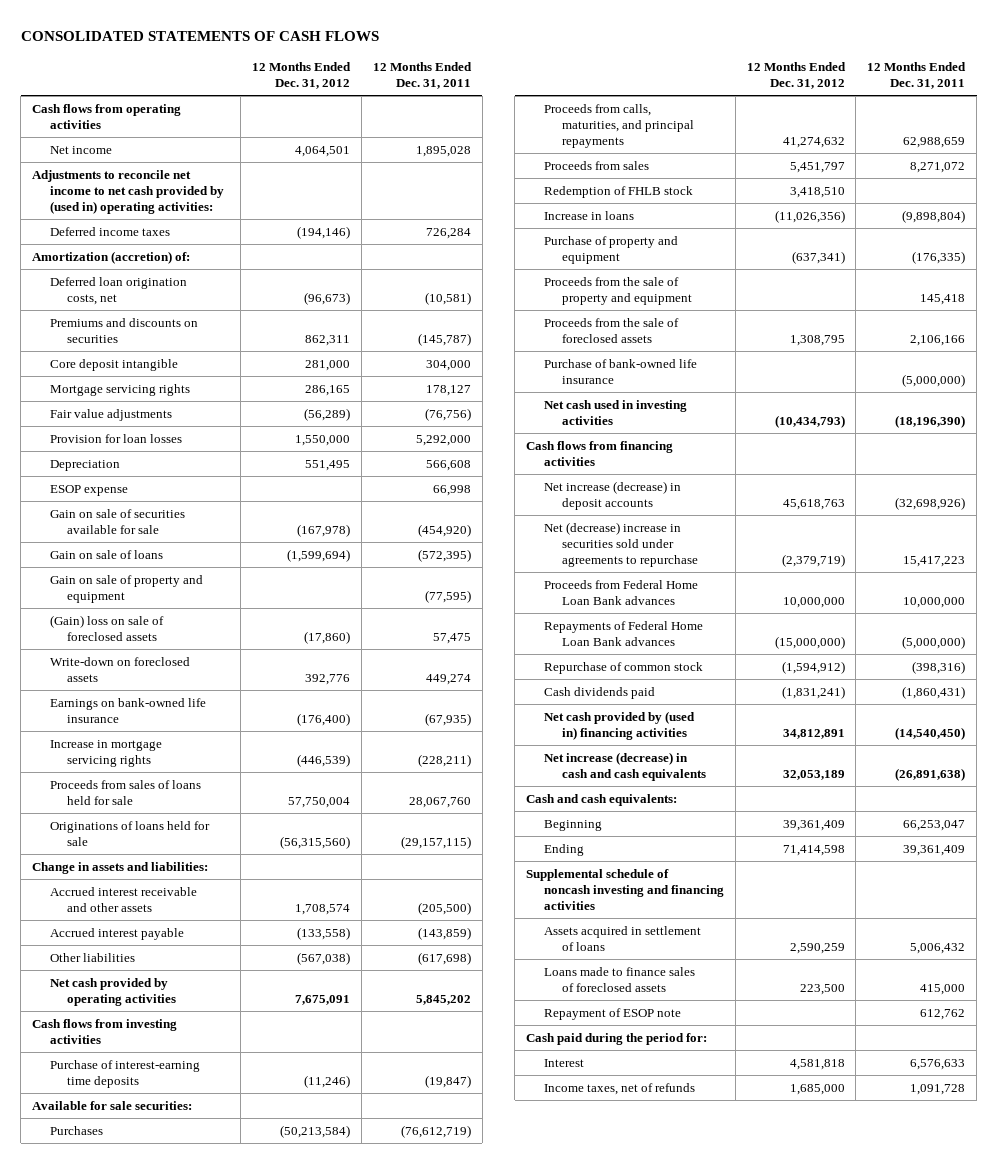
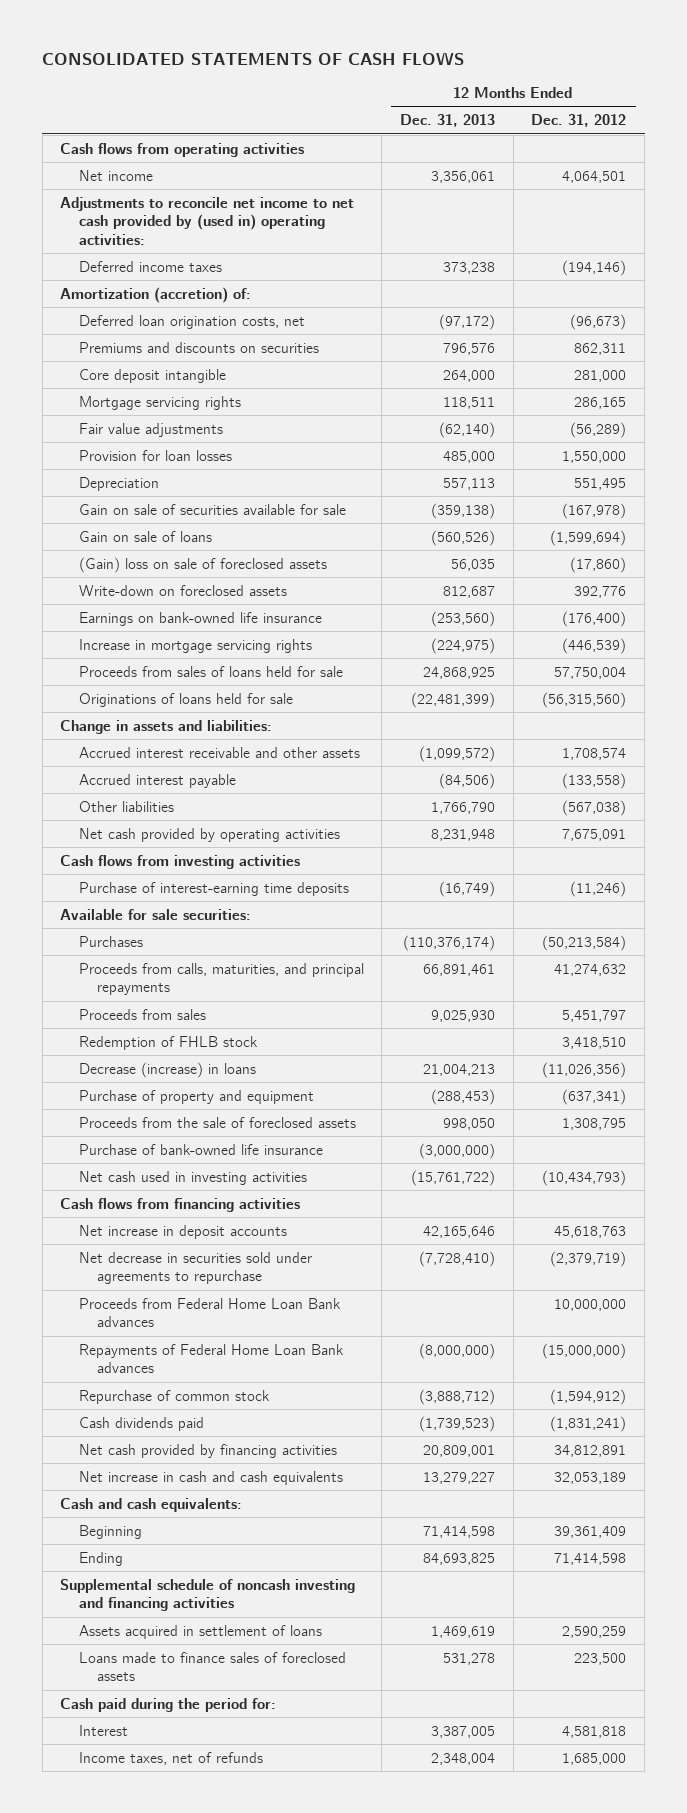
[373,61,473,89] 12 Months Ended Dec. 31, 2011 -> none
none -> [400,114,496,128] Dec. 31, 2013
[49,484,128,496] ESOP expense -> none
[49,574,203,603] Gain on sale of property and equipment -> none
[543,210,634,220] Increase in loans -> [78,1061,256,1078] Decrease (increase) in loans
[543,276,692,305] Proceeds from the sale of property and equipment -> none
[543,480,681,510] Net increase (decrease) in deposit accounts -> [78,1224,287,1239] Net increase in deposit accounts
[543,521,698,567] Net (decrease) increase in securities sold under agreements to repurchase -> [78,1251,312,1285] Net decrease in securities sold under agreements to repurchase
[543,710,695,740] Net cash provided by (used in) financing activities -> [78,1443,337,1458] Net cash provided by financing activities
[543,751,706,781] Net increase (decrease) in cash and cash equivalents -> [78,1470,343,1485] Net increase in cash and cash equivalents
[543,1007,681,1020] Repayment of ESOP note -> none

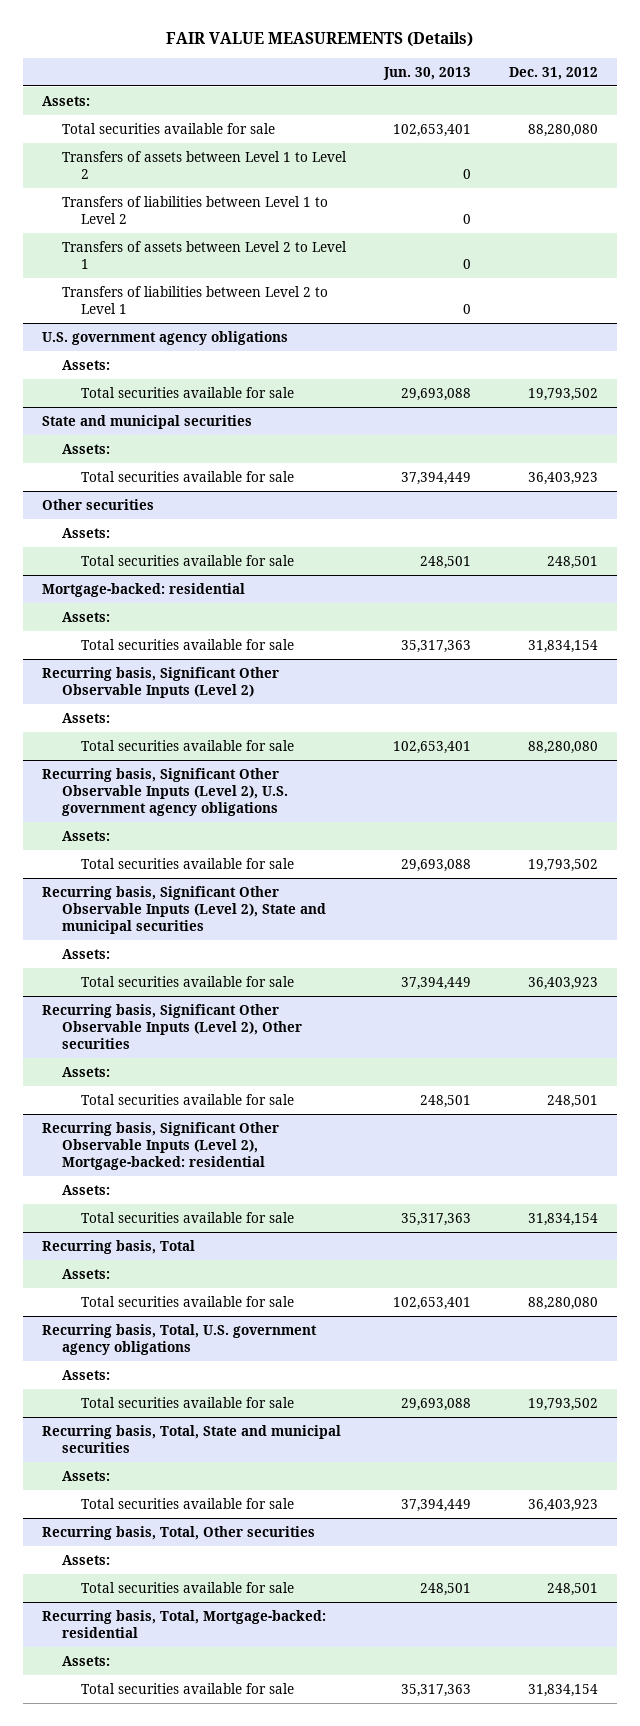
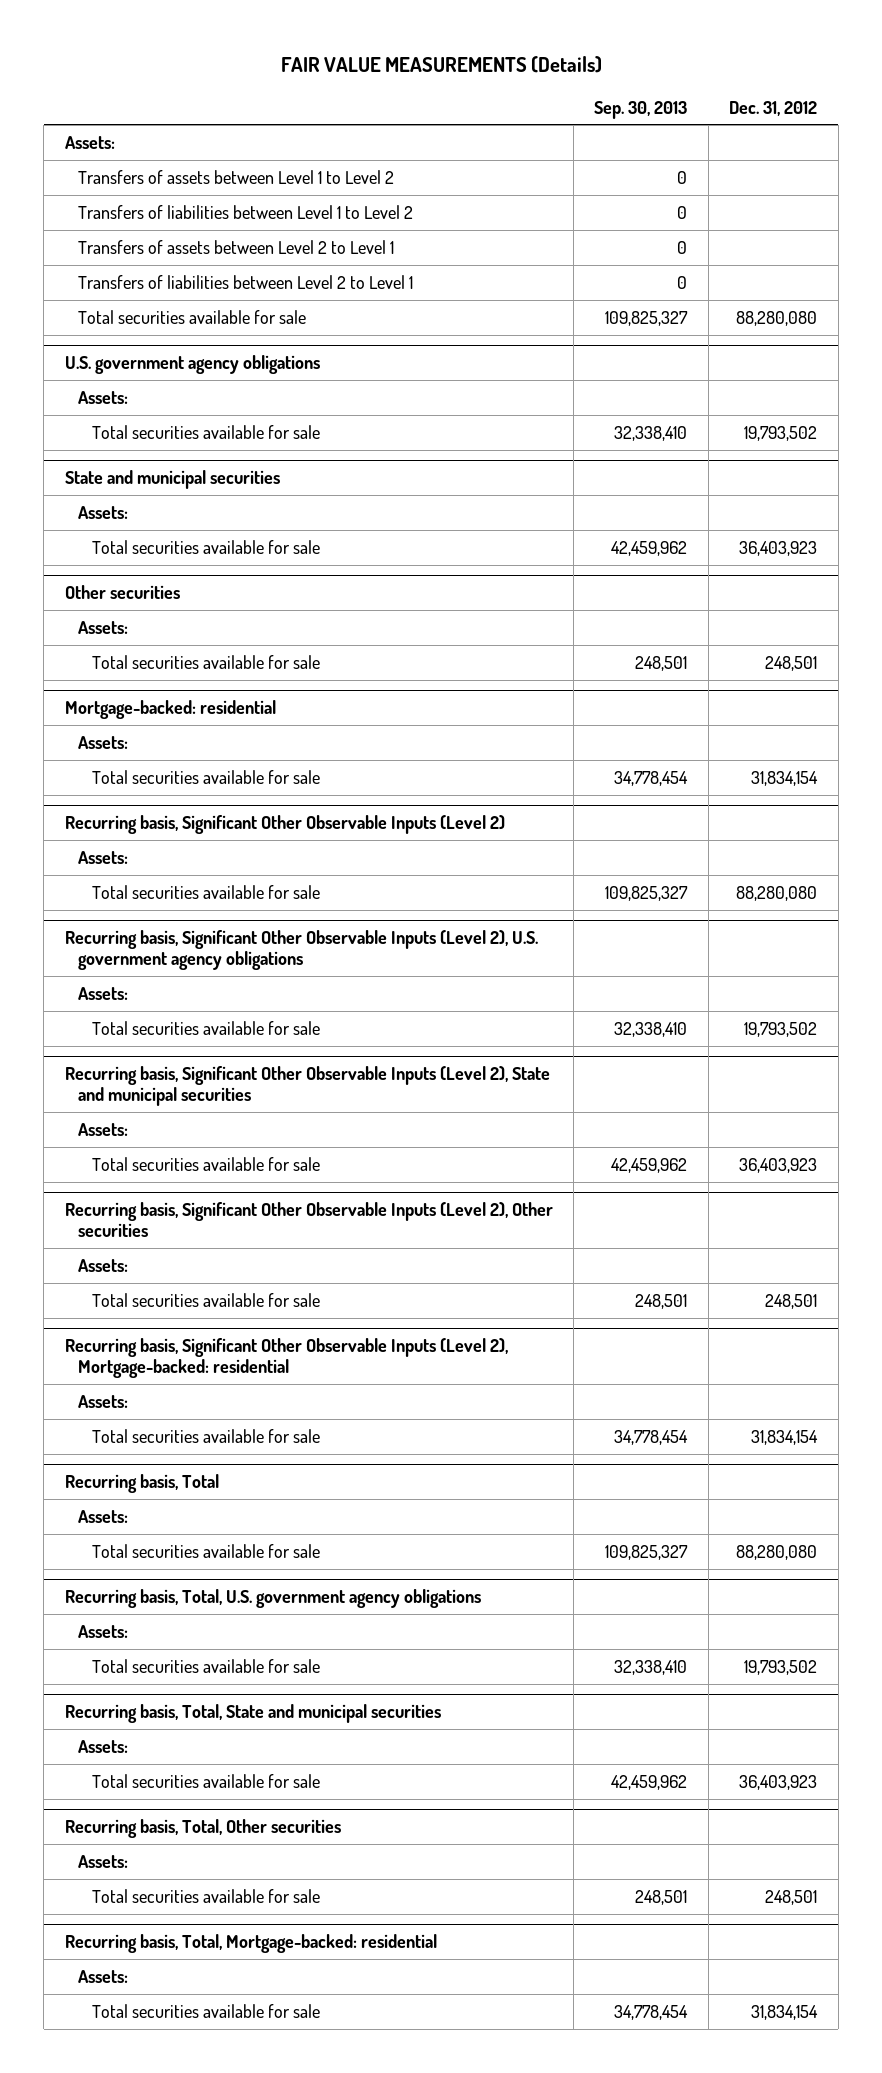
[382,66,471,80] Jun. 30, 2013 -> none
none -> [594,100,688,119] Sep. 30, 2013
[61,122,275,134] Total securities available for sale -> [78,309,307,324] Total securities available for sale

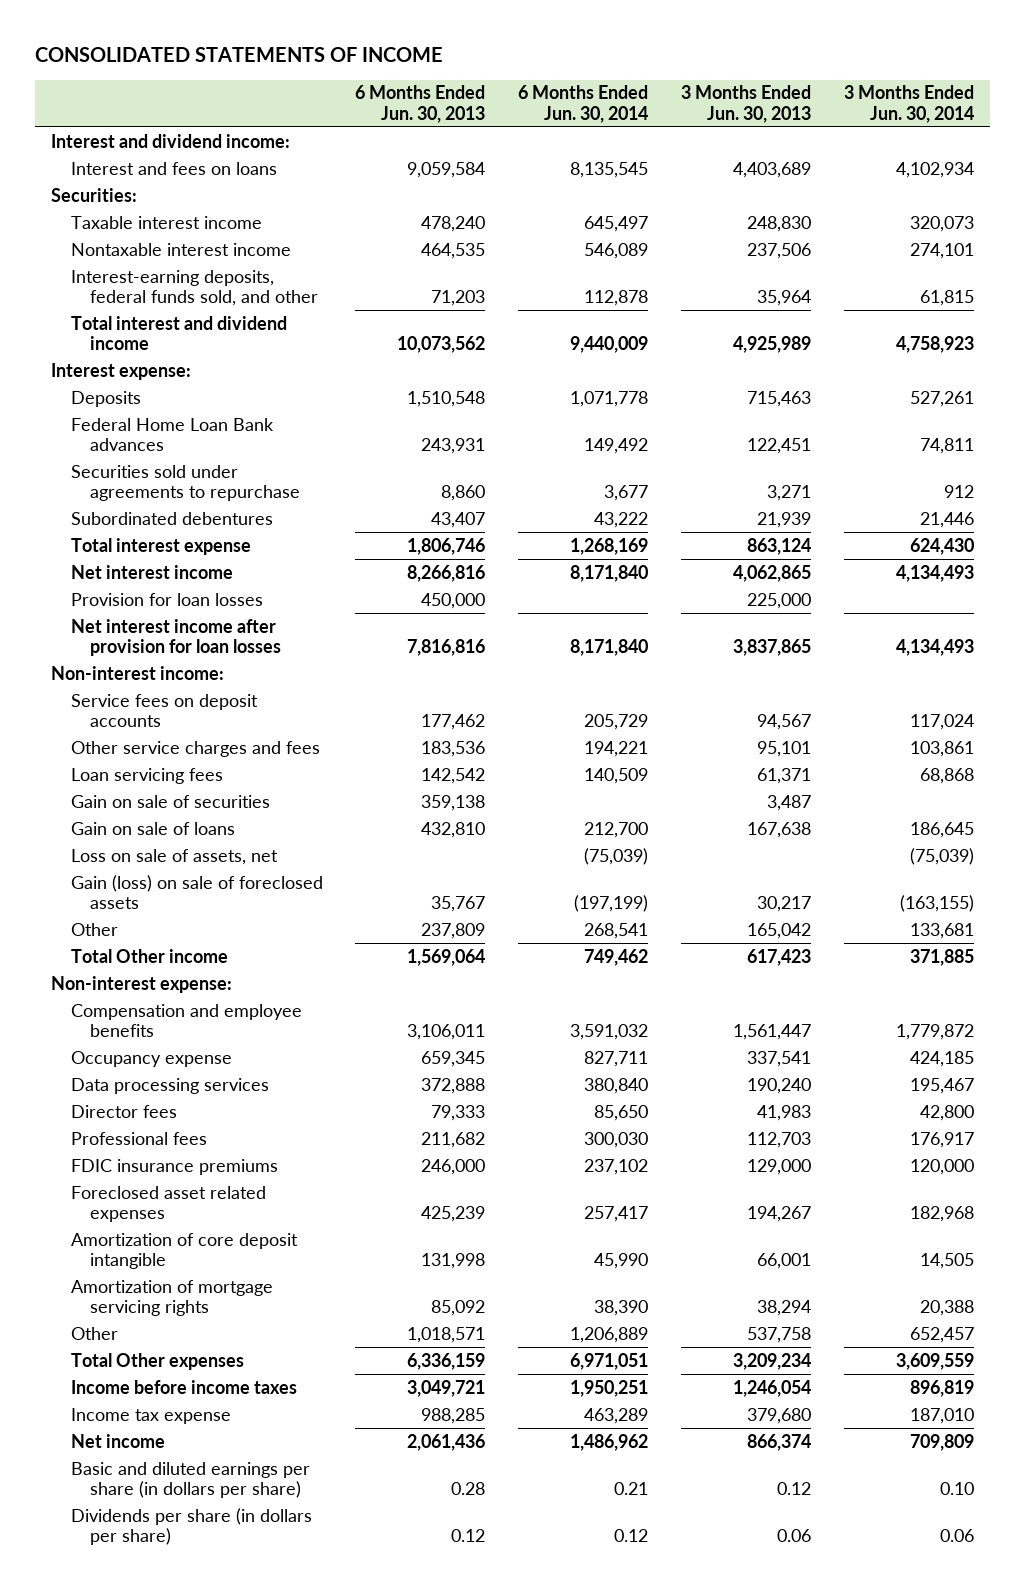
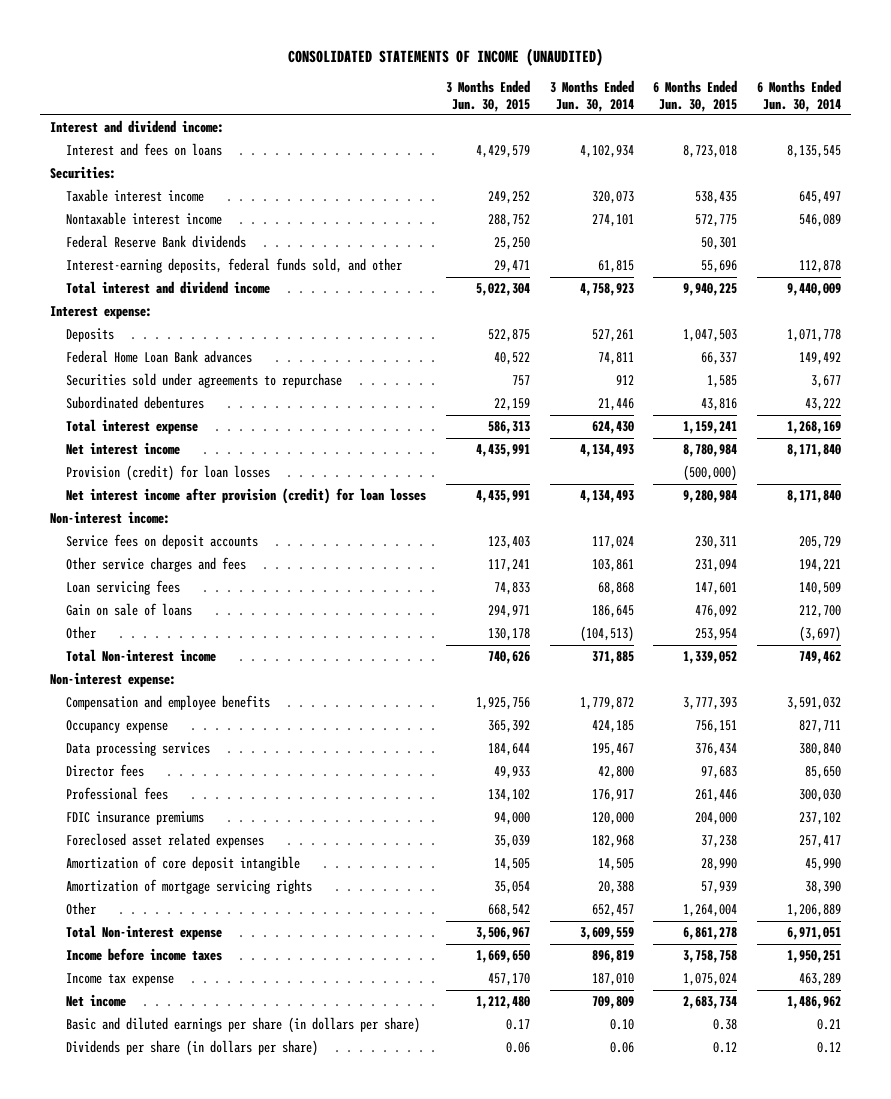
[34,47,443,63] CONSOLIDATED STATEMENTS OF INCOME -> [287,47,603,66] CONSOLIDATED STATEMENTS OF INCOME (UNAUDITED)
[355,85,486,123] 6 Months Ended Jun. 30, 2013 -> none
[680,85,811,123] 3 Months Ended Jun. 30, 2013 -> none
none -> [445,80,530,112] 3 Months Ended Jun. 30, 2015
none -> [653,80,738,112] 6 Months Ended Jun. 30, 2015
none -> [65,235,246,249] Federal Reserve Bank dividends
[70,592,263,606] Provision for loan losses -> [65,465,270,482] Provision (credit) for loan losses
[70,618,281,657] Net interest income after provision for loan losses -> [65,488,426,505] Net interest income after provision (credit) for loan losses
[70,794,270,808] Gain on sale of securities -> none
[70,848,278,865] Loss on sale of assets, net -> none
[70,874,323,910] Gain (loss) on sale of foreclosed assets -> none
[584,922,649,939] 268,541 -> [799,626,842,643] (3,697)
[909,922,974,939] 133,681 -> [579,626,634,643] (104,513)
[70,948,228,963] Total Other income -> [65,649,216,663] Total Non-interest income
[70,1352,244,1370] Total Other expenses -> [65,925,222,941] Total Non-interest expense

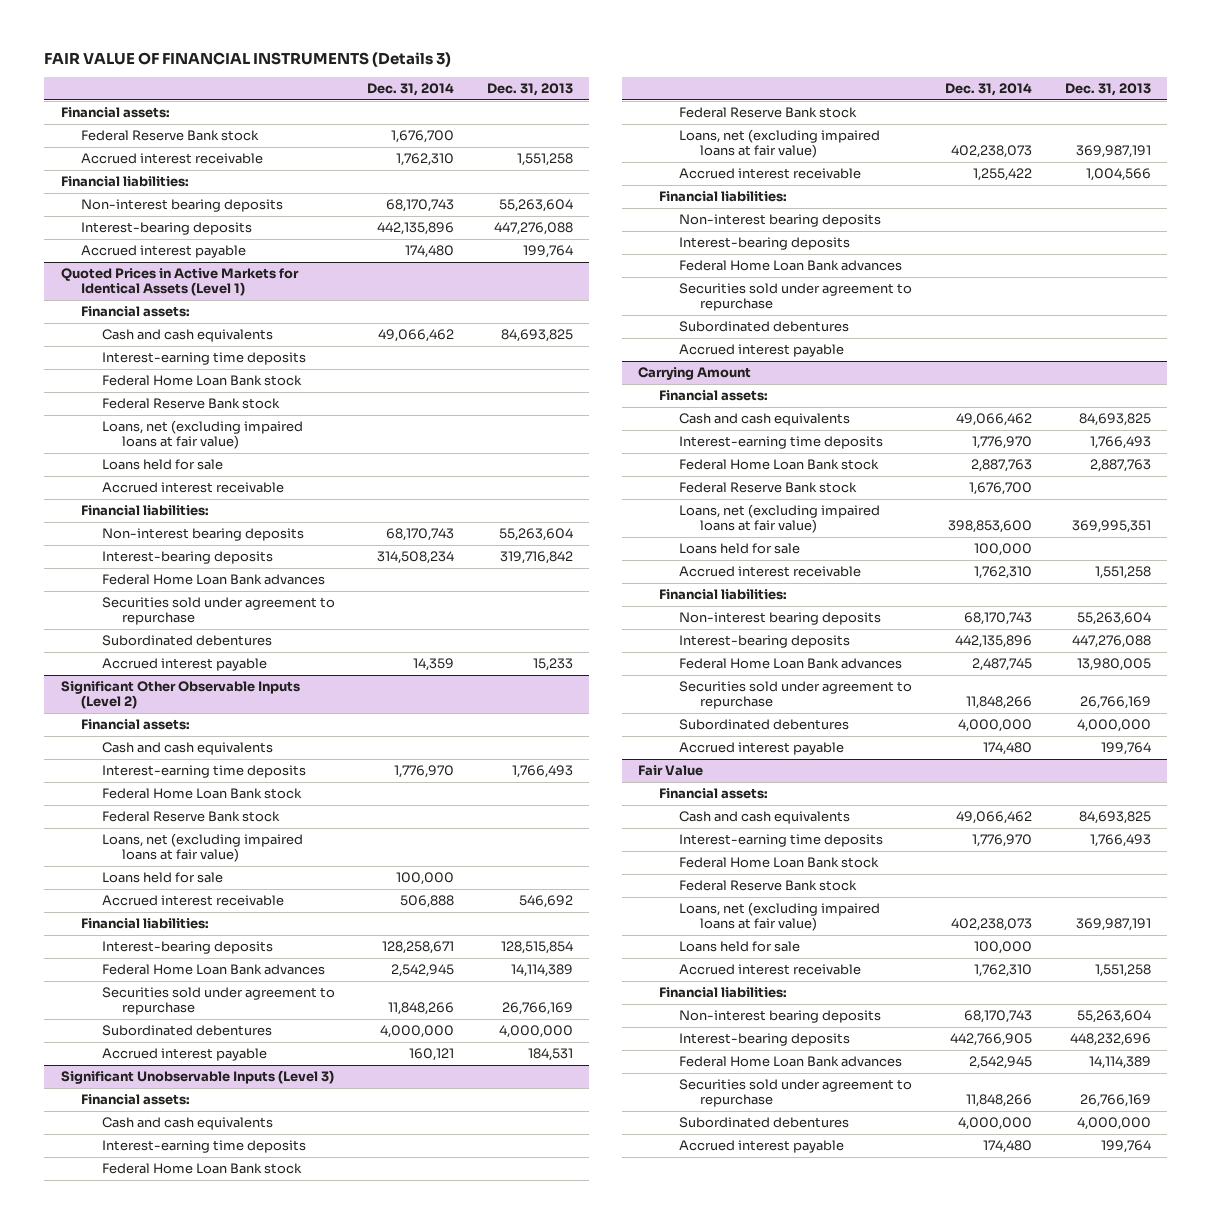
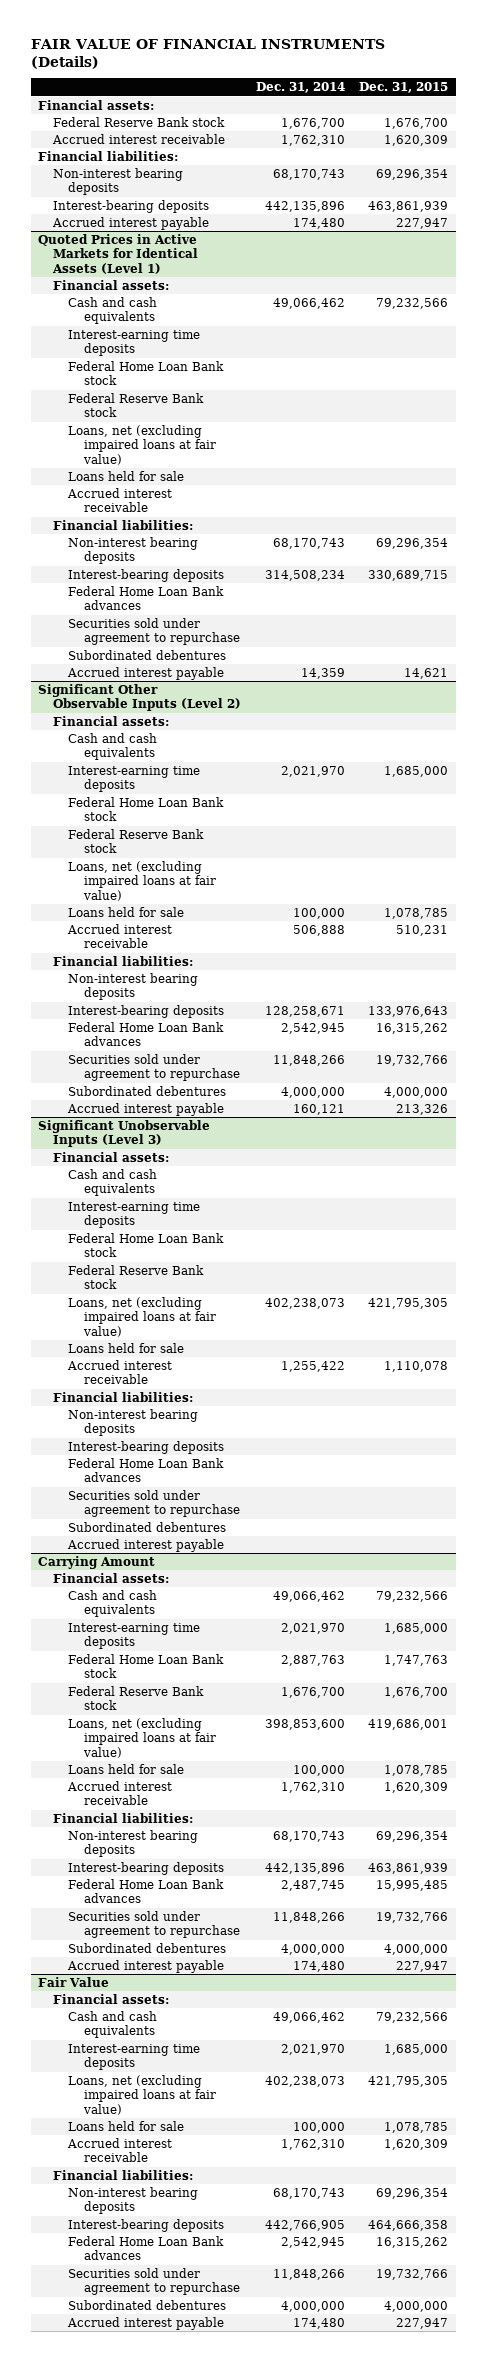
[44,52,452,68] FAIR VALUE OF FINANCIAL INSTRUMENTS (Details 3) -> [30,38,385,69] FAIR VALUE OF FINANCIAL INSTRUMENTS (Details)
[487,83,574,97] Dec. 31, 2013 -> none
none -> [359,82,449,94] Dec. 31, 2015
[394,765,455,779] 1,776,970 -> [280,765,345,777] 2,021,970
none -> [68,972,199,1001] Non-interest bearing deposits
none -> [68,1342,185,1353] Loans held for sale
[972,436,1033,450] 1,776,970 -> [280,1622,345,1634] 2,021,970
[679,857,880,869] Federal Home Loan Bank stock -> none
[679,880,858,892] Federal Reserve Bank stock -> none
[972,834,1033,848] 1,776,970 -> [280,2043,345,2055] 2,021,970

